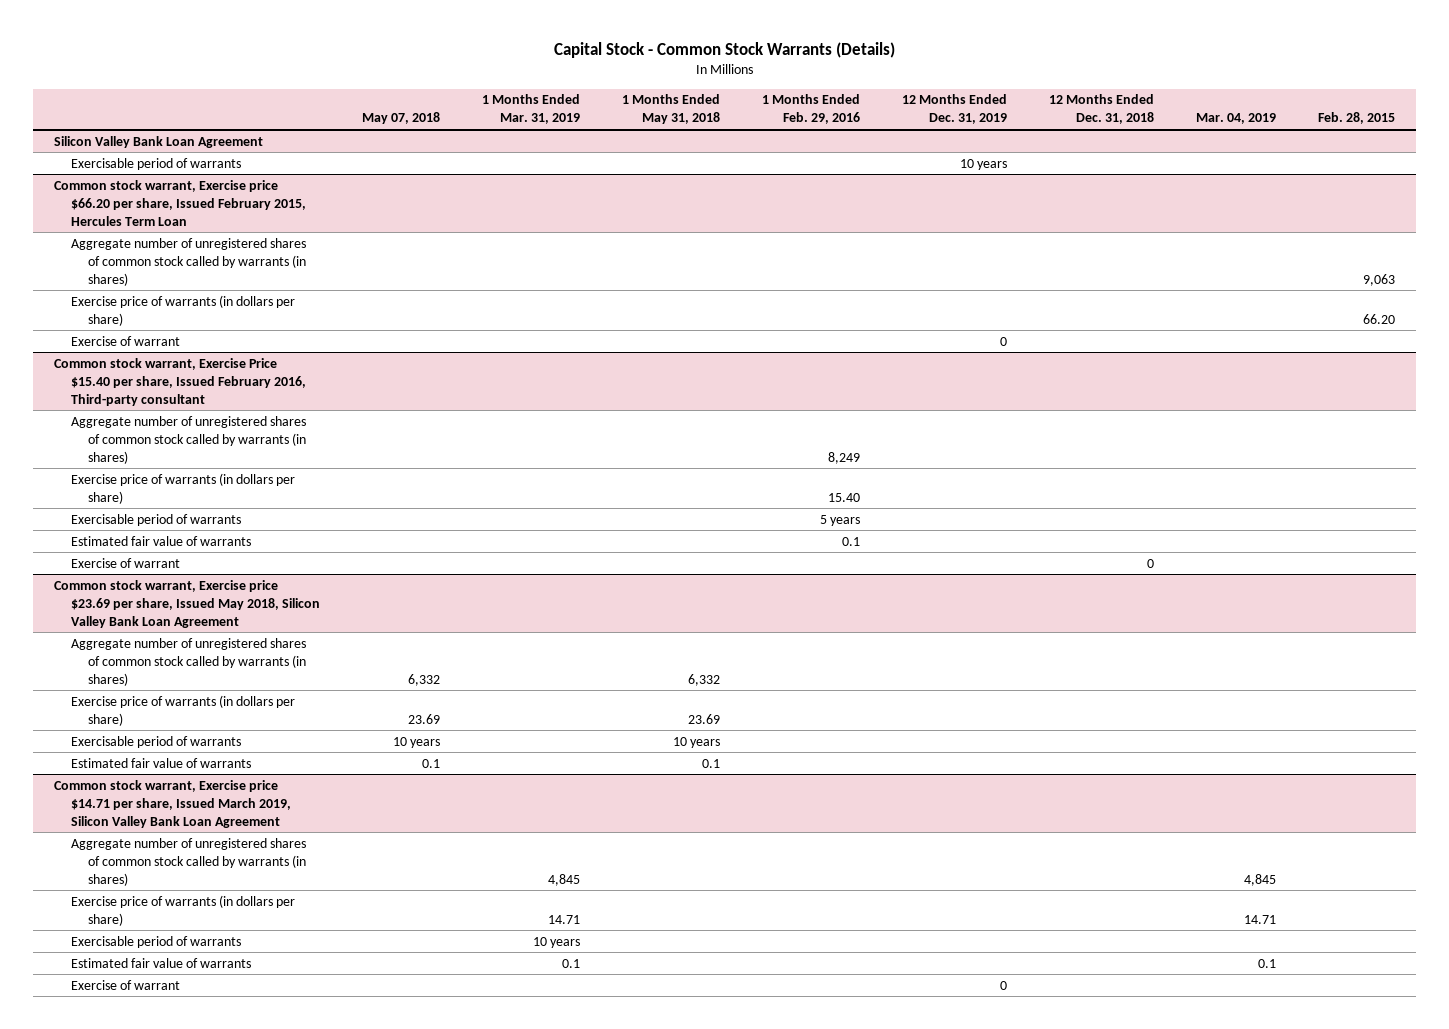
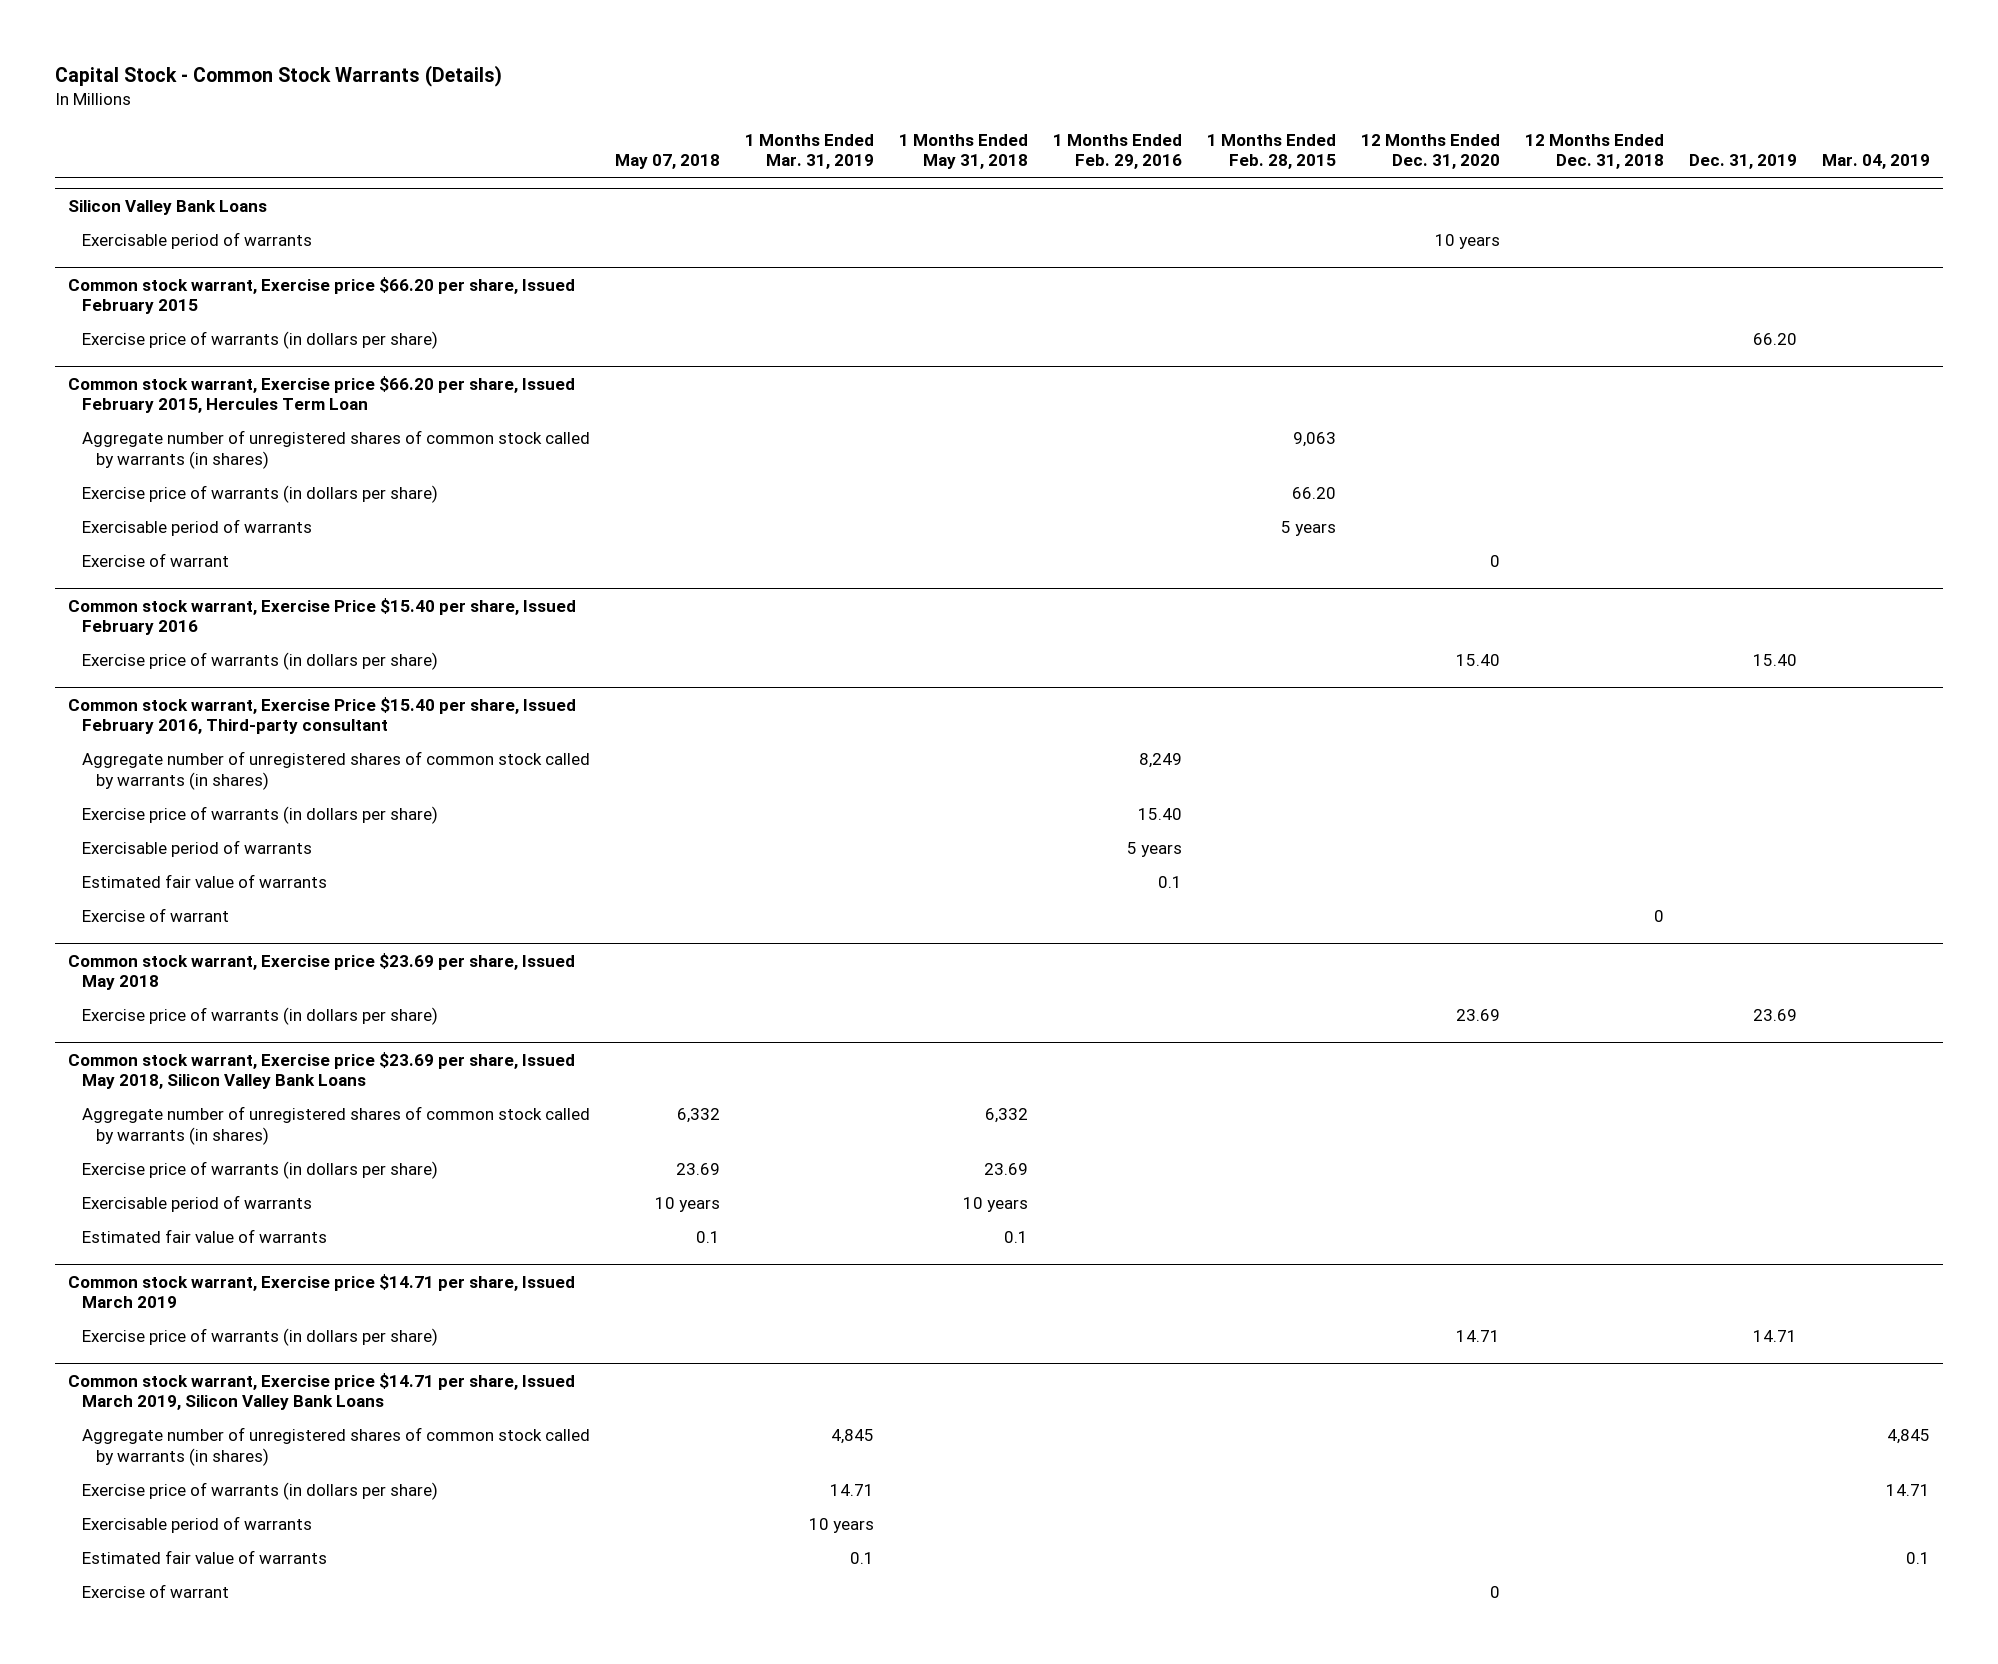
[902,94,1008,125] 12 Months Ended Dec. 31, 2019 -> none
[1318,112,1396,125] Feb. 28, 2015 -> none
none -> [1207,133,1337,170] 1 Months Ended Feb. 28, 2015
none -> [1361,133,1501,170] 12 Months Ended Dec. 31, 2020
none -> [1689,154,1798,170] Dec. 31, 2019
[54,135,264,148] Silicon Valley Bank Loan Agreement -> [67,199,267,215] Silicon Valley Bank Loans
none -> [67,276,575,315] Common stock warrant, Exercise price $66.20 per share, Issued February 2015
none -> [82,331,439,350] Exercise price of warrants (in dollars per share)
none -> [82,519,313,537] Exercisable period of warrants
none -> [67,597,576,636] Common stock warrant, Exercise Price $15.40 per share, Issued February 2016
none -> [82,652,439,671] Exercise price of warrants (in dollars per share)
none -> [67,952,575,991] Common stock warrant, Exercise price $23.69 per share, Issued May 2018
none -> [82,1007,439,1026] Exercise price of warrants (in dollars per share)
[54,579,320,628] Common stock warrant, Exercise price $23.69 per share, Issued May 2018, Silicon Valley Bank Loan Agreement -> [67,1051,575,1090] Common stock warrant, Exercise price $23.69 per share, Issued May 2018, Silicon Valley Bank Loans
none -> [67,1273,575,1309] Common stock warrant, Exercise price $14.71 per share, Issued March 2019
none -> [82,1328,439,1347] Exercise price of warrants (in dollars per share)
[54,779,291,828] Common stock warrant, Exercise price $14.71 per share, Issued March 2019, Silicon Valley Bank Loan Agreement -> [67,1372,575,1411] Common stock warrant, Exercise price $14.71 per share, Issued March 2019, Silicon Valley Bank Loans

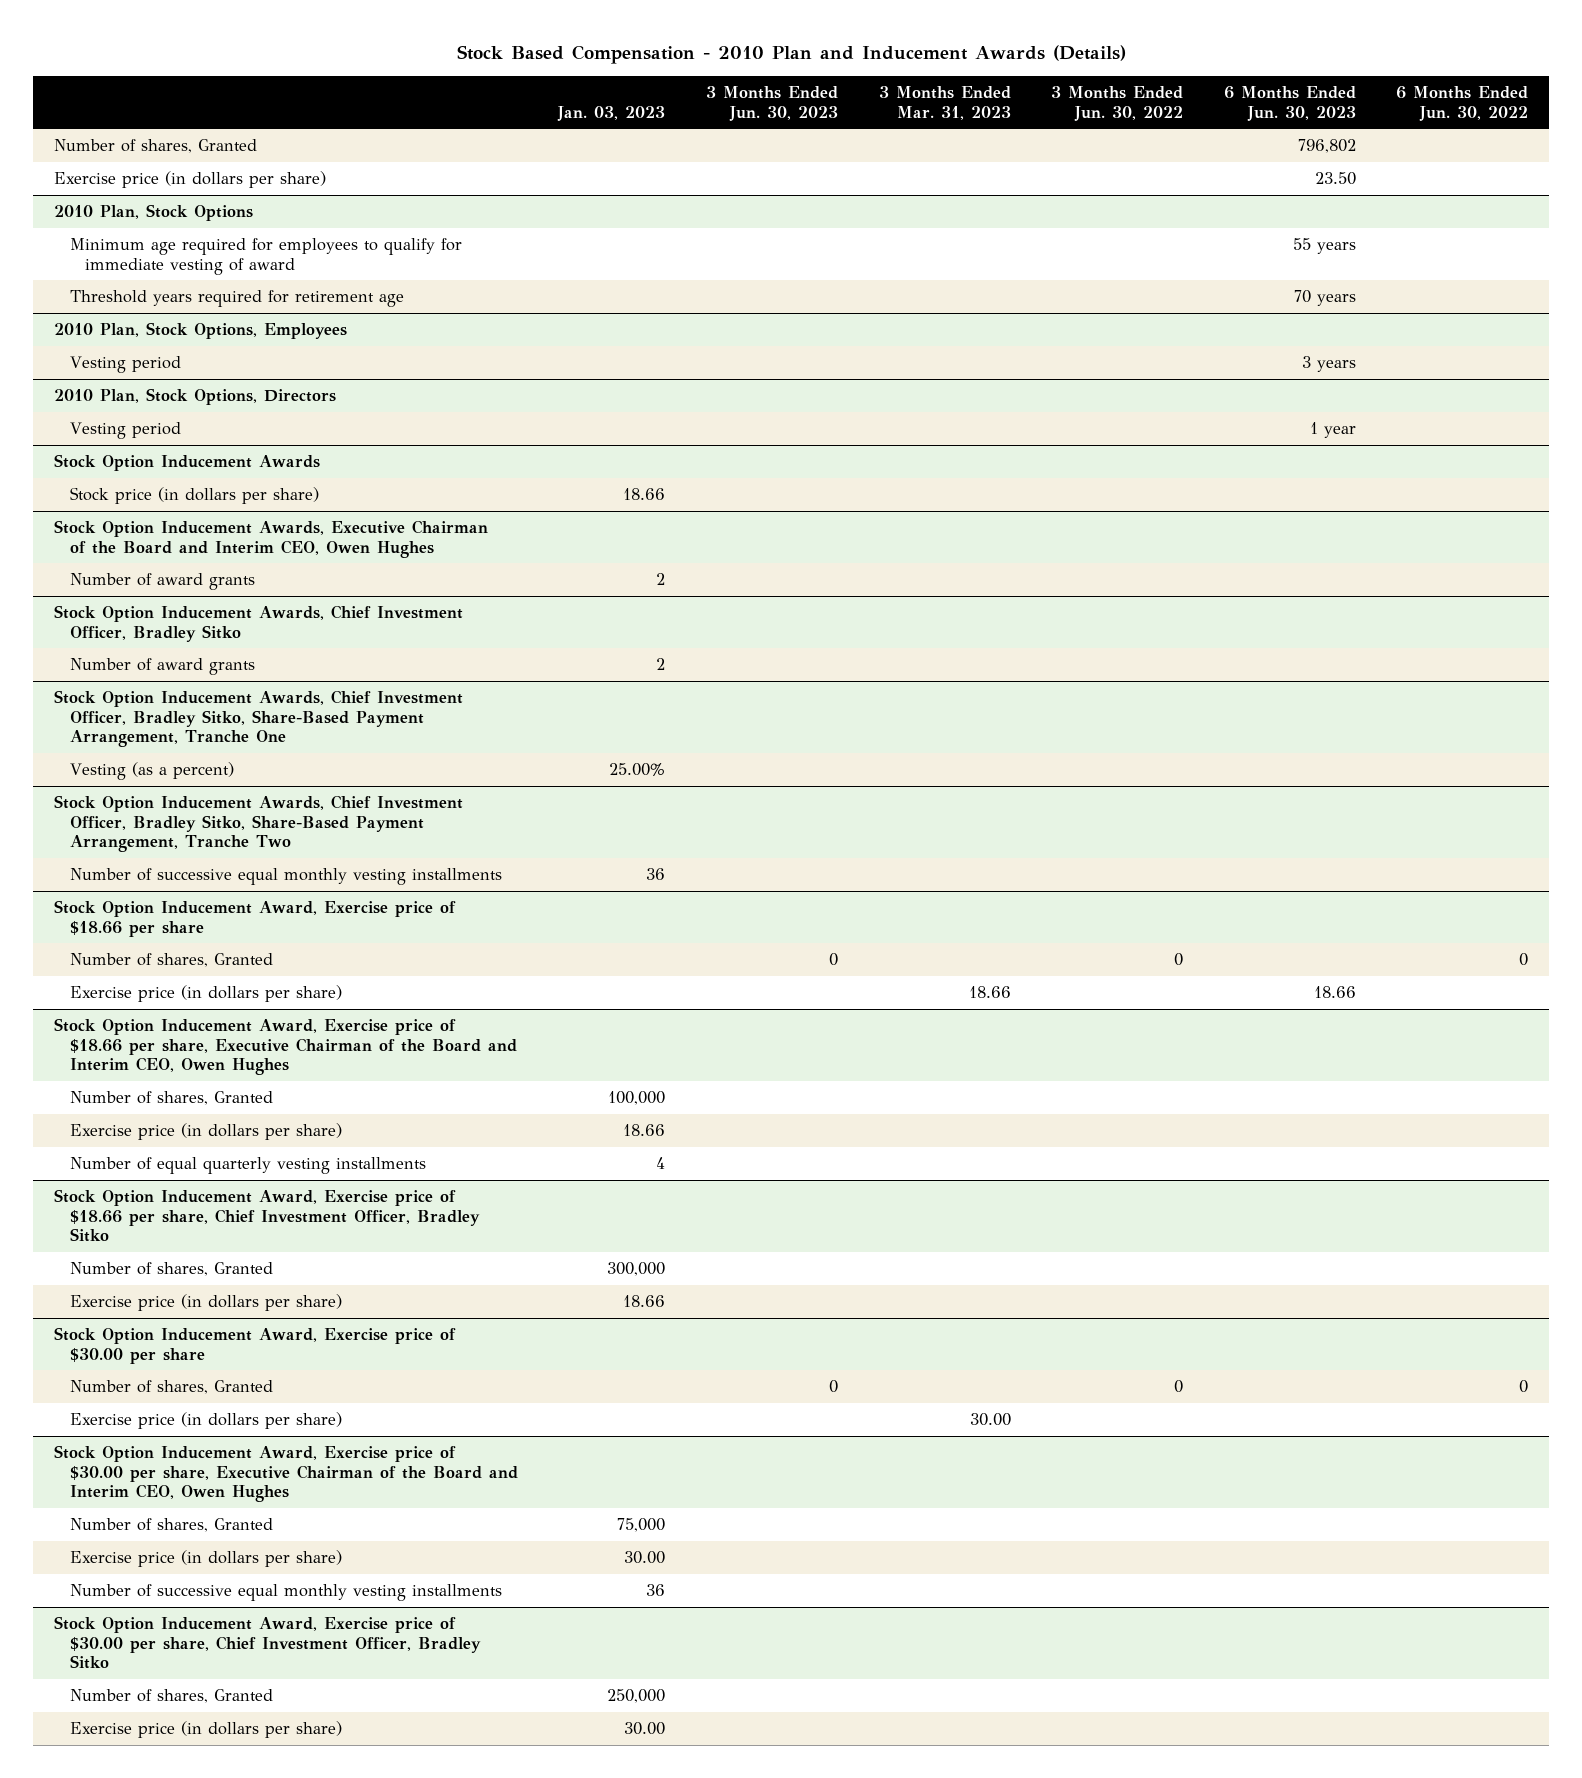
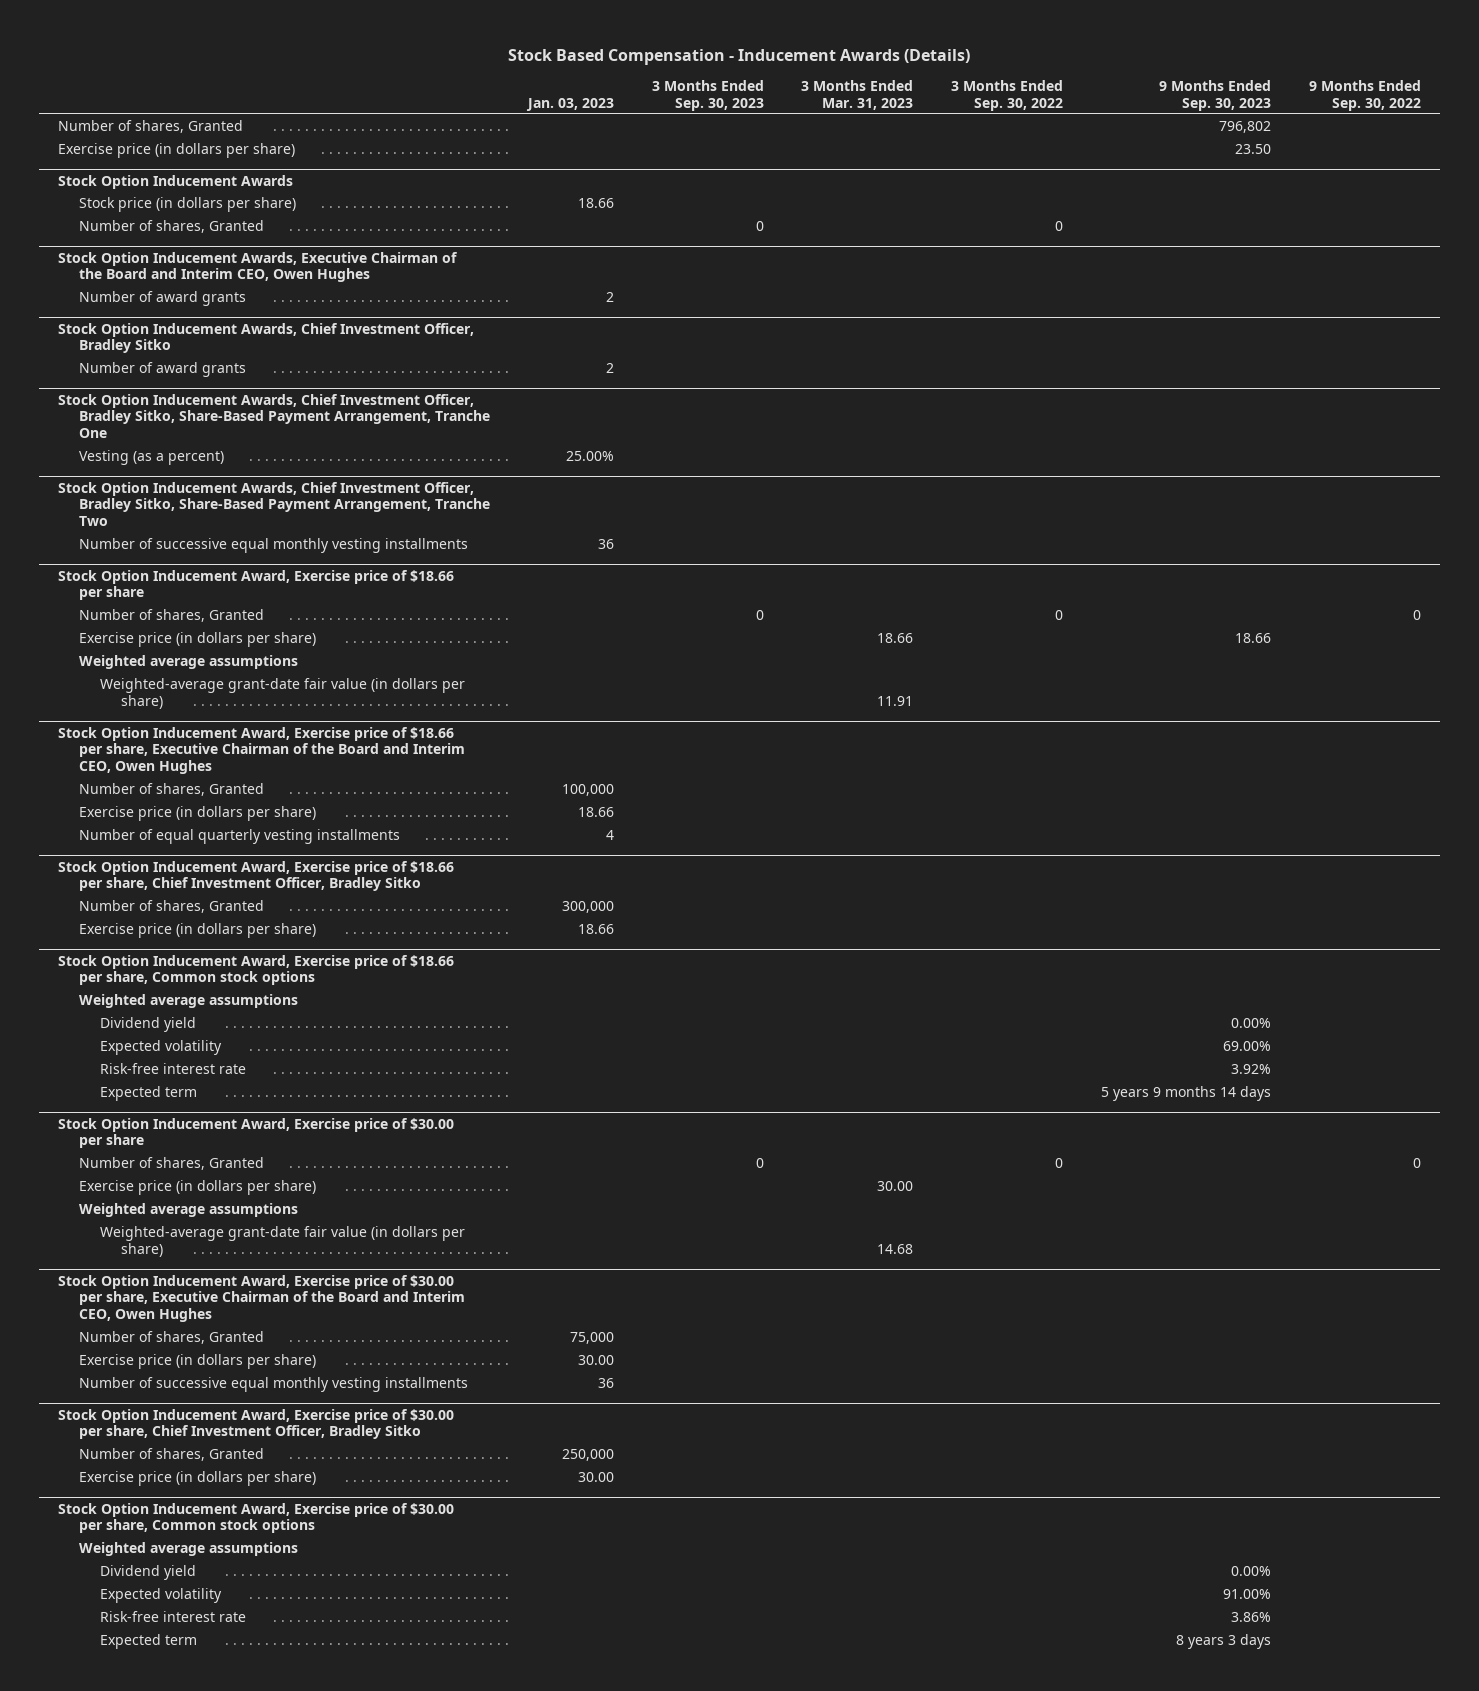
[457,45,1127,65] Stock Based Compensation - 2010 Plan and Inducement Awards (Details) -> [508,48,971,65] Stock Based Compensation - Inducement Awards (Details)
[705,85,838,121] 3 Months Ended Jun. 30, 2023 -> none
[1051,85,1184,121] 3 Months Ended Jun. 30, 2022 -> none
[1223,85,1356,121] 6 Months Ended Jun. 30, 2023 -> none
[1396,85,1529,121] 6 Months Ended Jun. 30, 2022 -> none
none -> [651,79,764,111] 3 Months Ended Sep. 30, 2023
none -> [951,79,1064,111] 3 Months Ended Sep. 30, 2022
none -> [1159,79,1272,111] 9 Months Ended Sep. 30, 2023
none -> [1309,79,1422,111] 9 Months Ended Sep. 30, 2022
[53,204,253,222] 2010 Plan, Stock Options -> none
[69,238,462,275] Minimum age required for employees to qualify for immediate vesting of award -> none
[69,290,404,308] Threshold years required for retirement age -> none
[53,322,347,340] 2010 Plan, Stock Options, Employees -> none
[69,356,181,374] Vesting period -> none
[53,388,336,406] 2010 Plan, Stock Options, Directors -> none
[69,422,181,440] Vesting period -> none
none -> [78,220,264,234] Number of shares, Granted
none -> [78,655,298,670] Weighted average assumptions
none -> [99,678,465,710] Weighted-average grant-date fair value (in dollars per share)
none -> [57,954,454,986] Stock Option Inducement Award, Exercise price of $18.66 per share, Common stock options
none -> [78,994,298,1009] Weighted average assumptions
none -> [99,1017,196,1033] Dividend yield
none -> [99,1040,222,1056] Expected volatility
none -> [99,1063,246,1075] Risk-free interest rate
none -> [99,1086,197,1102] Expected term
none -> [78,1203,298,1218] Weighted average assumptions
none -> [99,1226,465,1258] Weighted-average grant-date fair value (in dollars per share)
none -> [57,1502,454,1534] Stock Option Inducement Award, Exercise price of $30.00 per share, Common stock options
none -> [78,1542,298,1557] Weighted average assumptions
none -> [99,1565,196,1581] Dividend yield
none -> [99,1588,222,1604] Expected volatility
none -> [99,1611,246,1623] Risk-free interest rate
none -> [99,1634,197,1650] Expected term

